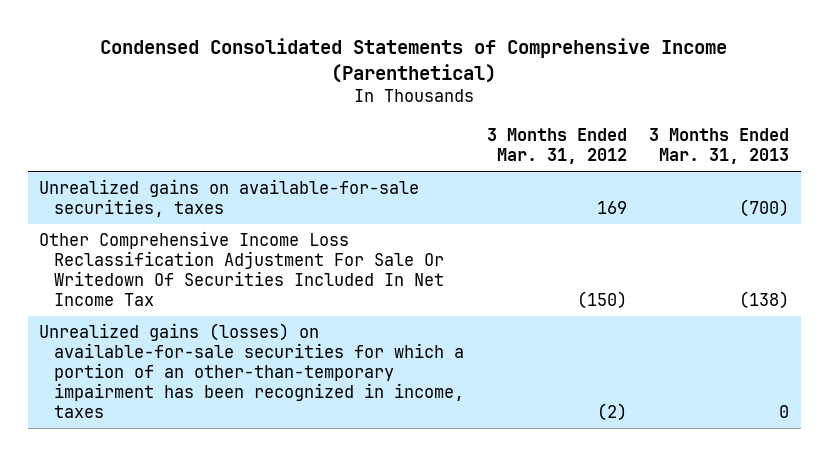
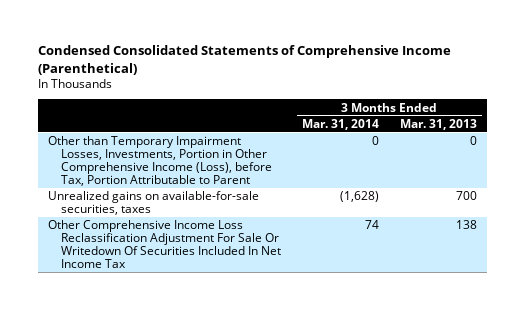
[486,128,627,164] 3 Months Ended Mar. 31, 2012 -> none
none -> [302,118,380,130] Mar. 31, 2014
[39,323,465,418] Unrealized gains (losses) on available-for-sale securities for which a portion of an other-than-temporary impairment has been recognized in income, taxes -> none
none -> [48,136,273,187] Other than Temporary Impairment Losses, Investments, Portion in Other Comprehensive Income (Loss), before Tax, Portion Attributable to Parent
[739,199,790,218] (700) -> [455,191,477,201] 700
[739,290,790,309] (138) -> [455,220,477,230] 138

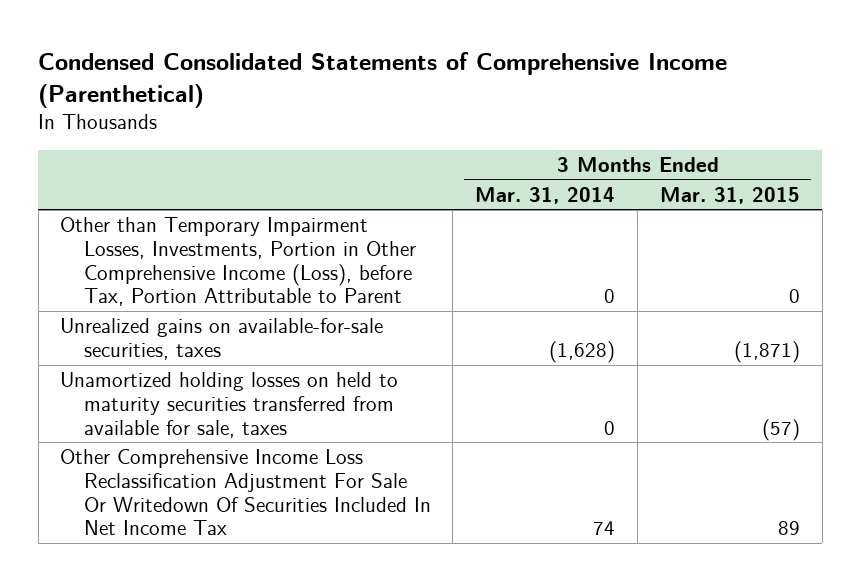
[399,118,477,130] Mar. 31, 2013 -> none
none -> [660,186,801,204] Mar. 31, 2015
none -> [60,372,399,438] Unamortized holding losses on held to maturity securities transferred from available for sale, taxes

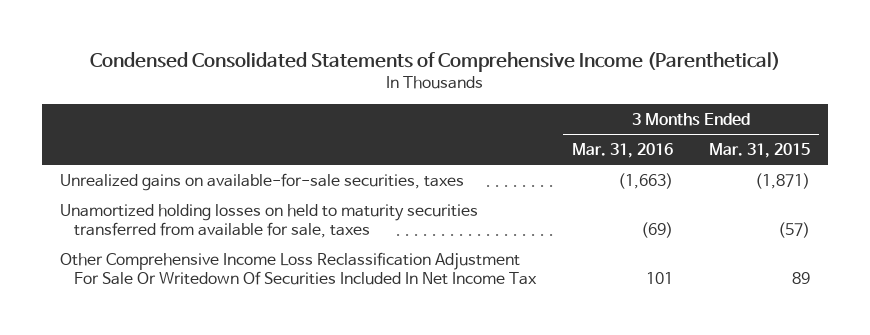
[475,186,616,204] Mar. 31, 2014 -> none
none -> [572,143,674,159] Mar. 31, 2016
[60,217,416,307] Other than Temporary Impairment Losses, Investments, Portion in Other Comprehensive Income (Loss), before Tax, Portion Attributable to Parent -> none

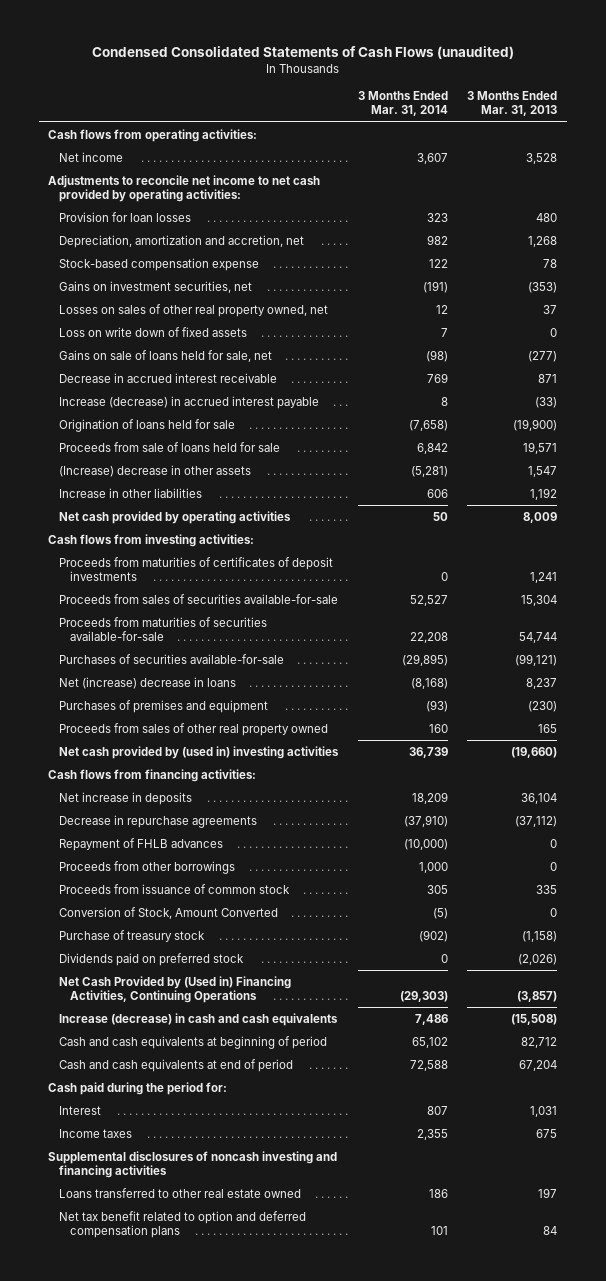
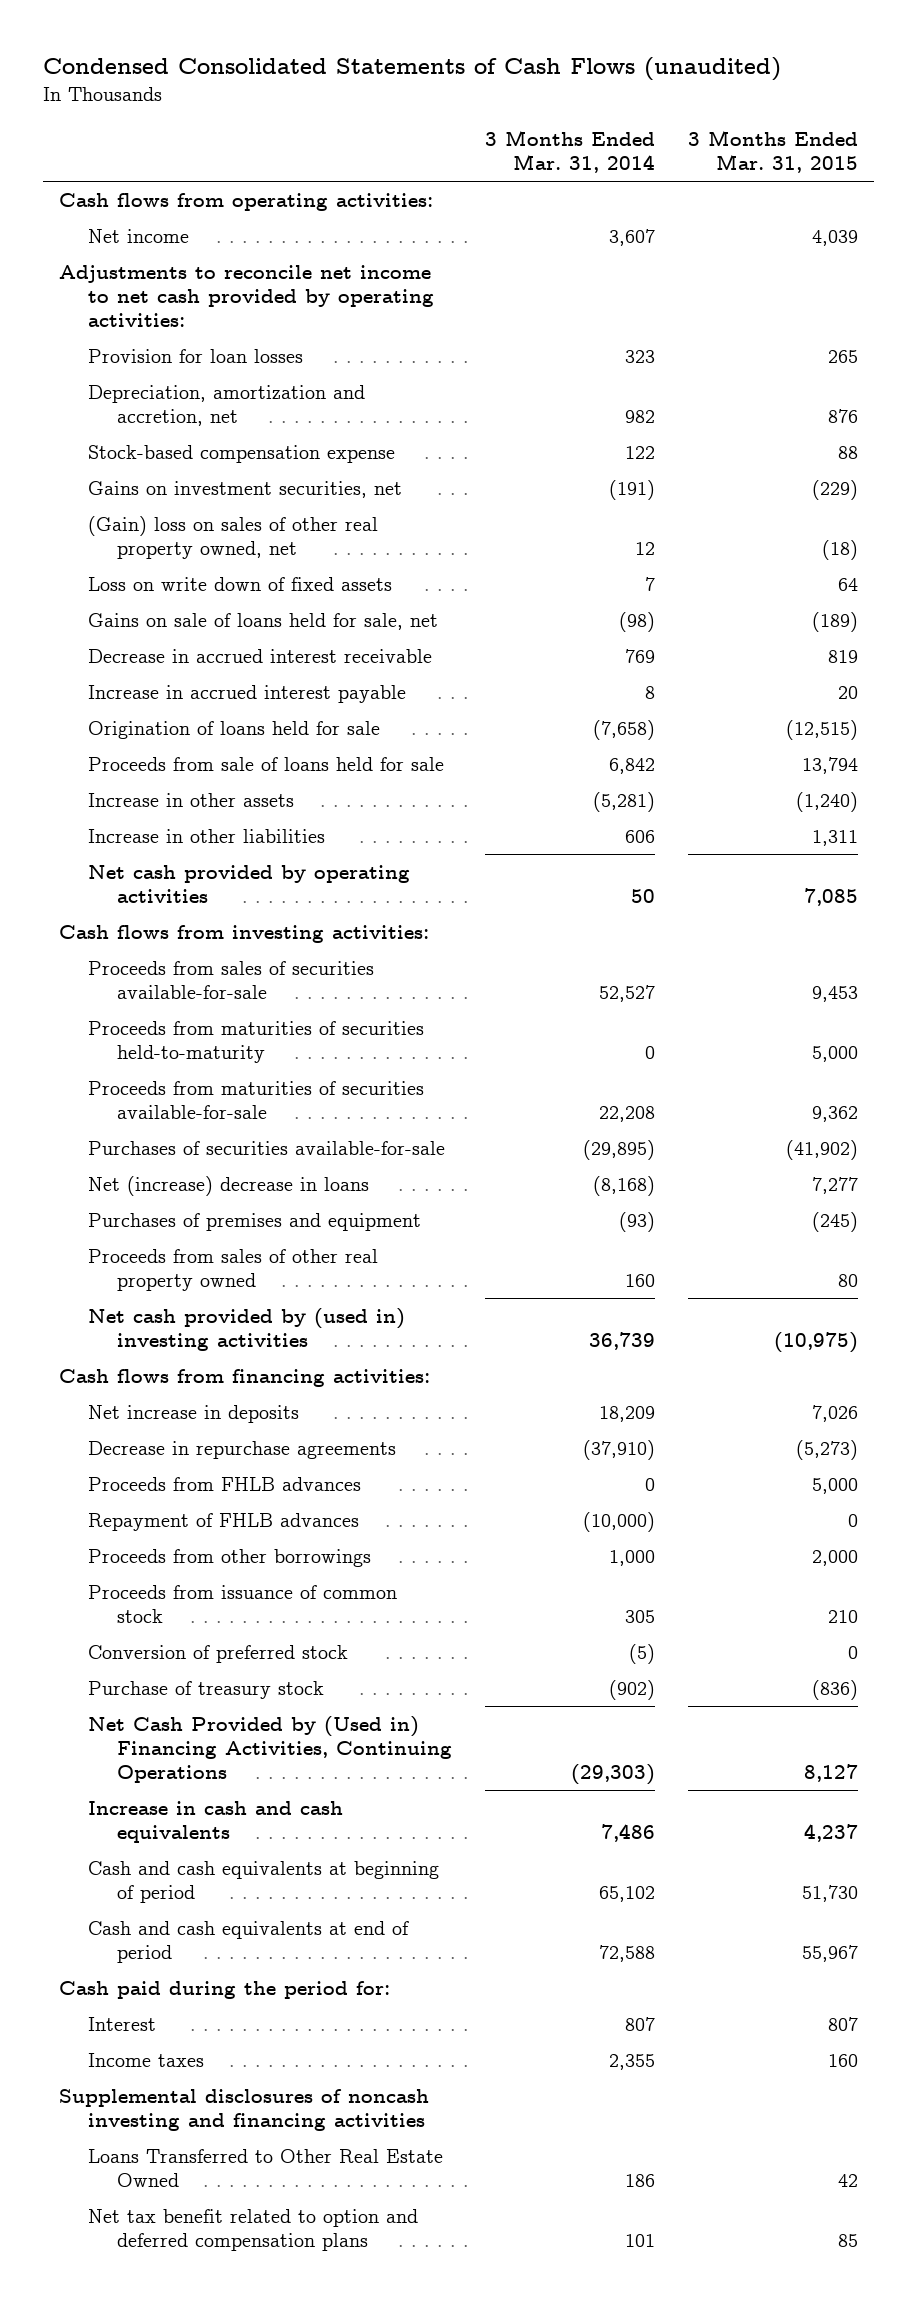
[467,91,558,117] 3 Months Ended Mar. 31, 2013 -> none
none -> [687,130,858,174] 3 Months Ended Mar. 31, 2015
[58,303,328,317] Losses on sales of other real property owned, net -> [88,516,379,560] (Gain) loss on sales of other real property owned, net
[58,395,319,409] Increase (decrease) in accrued interest payable -> [88,685,407,704] Increase in accrued interest payable
[58,464,251,477] (Increase) decrease in other assets -> [88,793,295,808] Increase in other assets
[58,556,333,582] Proceeds from maturities of certificates of deposit investments -> none
none -> [88,1021,425,1064] Proceeds from maturities of securities held-to-maturity
none -> [88,1477,362,1492] Proceeds from FHLB advances
[58,906,278,919] Conversion of Stock, Amount Converted -> [88,1645,349,1664] Conversion of preferred stock
[58,952,244,966] Dividends paid on preferred stock -> none
[58,1012,338,1026] Increase (decrease) in cash and cash equivalents -> [88,1801,344,1844] Increase in cash and cash equivalents
[58,1187,301,1198] Loans transferred to other real estate owned -> [88,2149,444,2188] Loans Transferred to Other Real Estate Owned

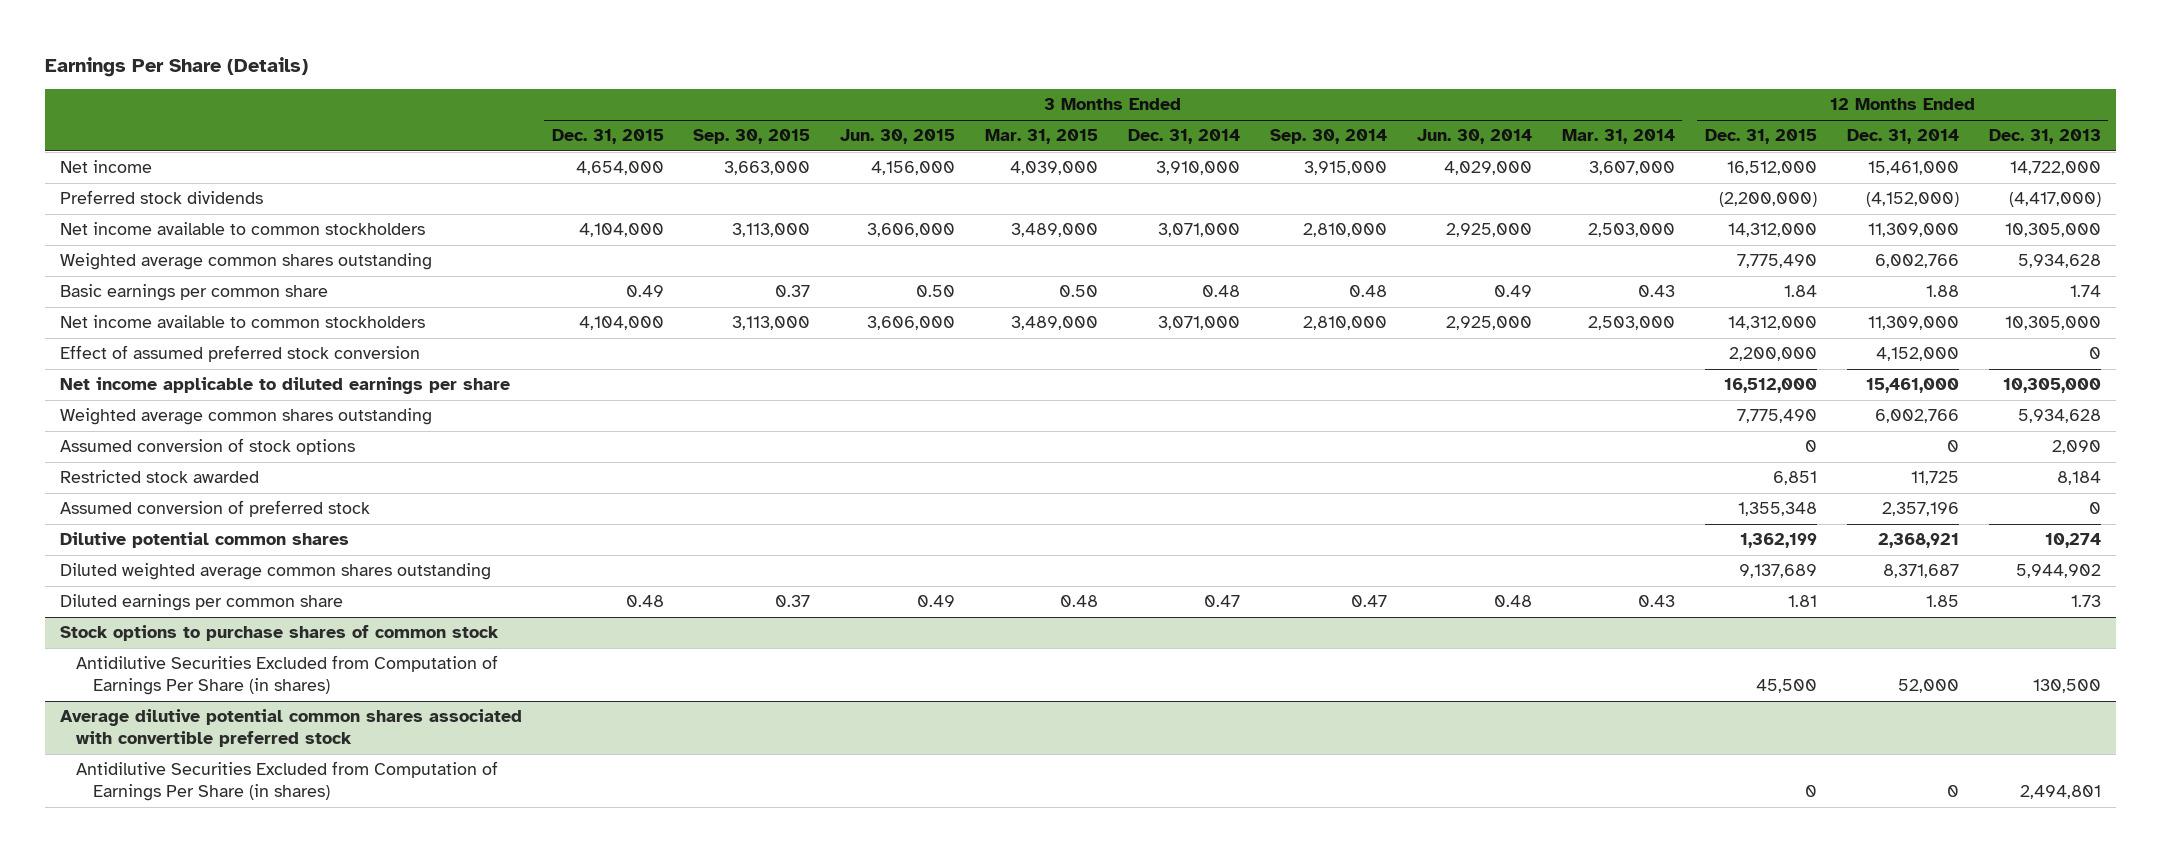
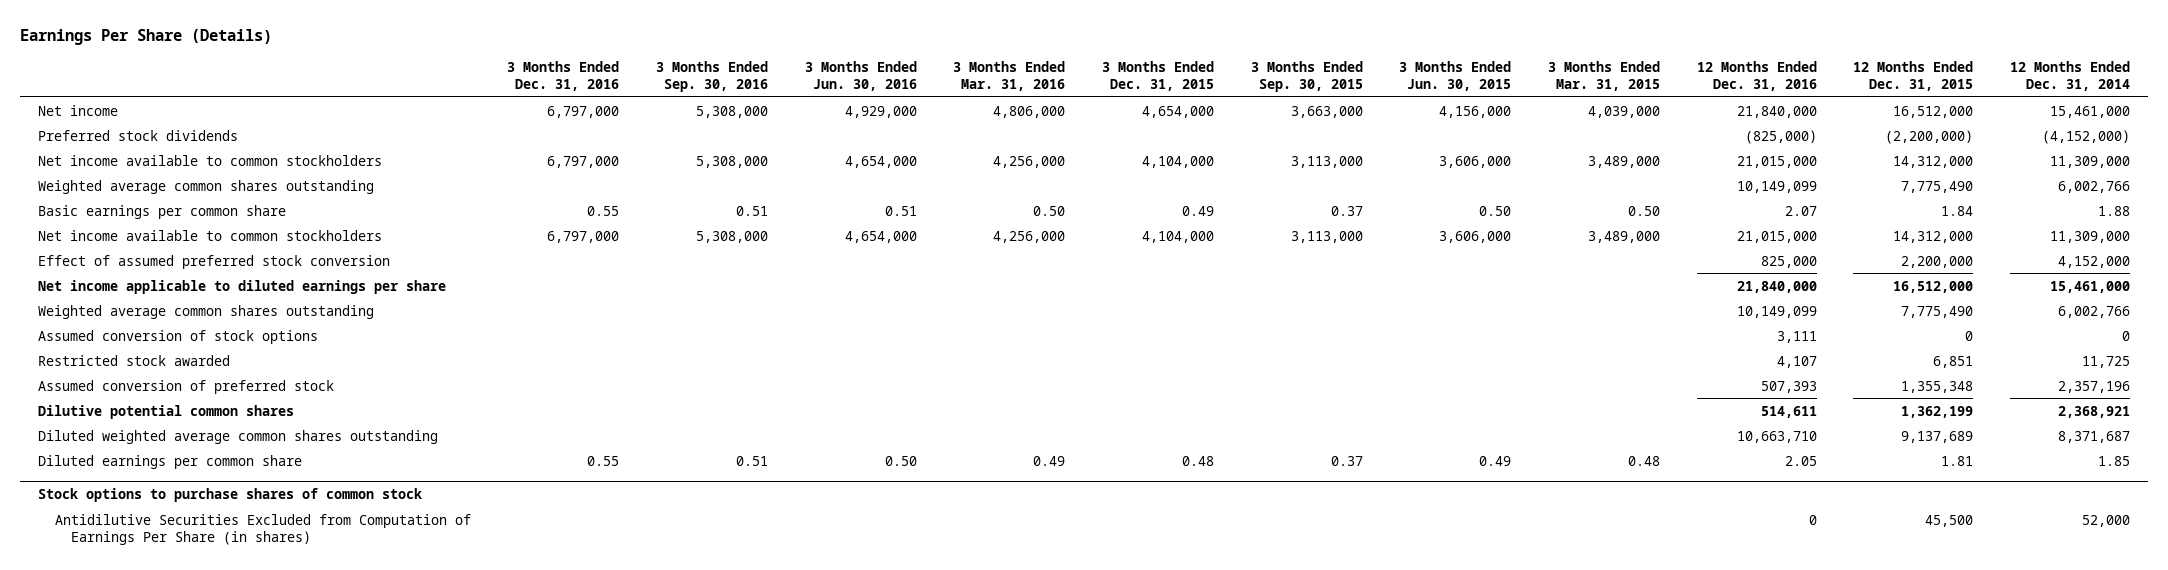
[1128,129,1241,145] Dec. 31, 2014 -> none
[1270,129,1388,145] Sep. 30, 2014 -> none
[1416,129,1532,145] Jun. 30, 2014 -> none
[1561,129,1675,145] Mar. 31, 2014 -> none
[1988,129,2101,145] Dec. 31, 2013 -> none
none -> [507,60,620,91] 3 Months Ended Dec. 31, 2016
none -> [655,60,768,92] 3 Months Ended Sep. 30, 2016
none -> [804,60,917,91] 3 Months Ended Jun. 30, 2016
none -> [953,60,1066,91] 3 Months Ended Mar. 31, 2016
none -> [1696,60,1817,91] 12 Months Ended Dec. 31, 2016
[59,709,522,748] Average dilutive potential common shares associated with convertible preferred stock -> none
[76,761,499,802] Antidilutive Securities Excluded from Computation of Earnings Per Share (in shares) -> none

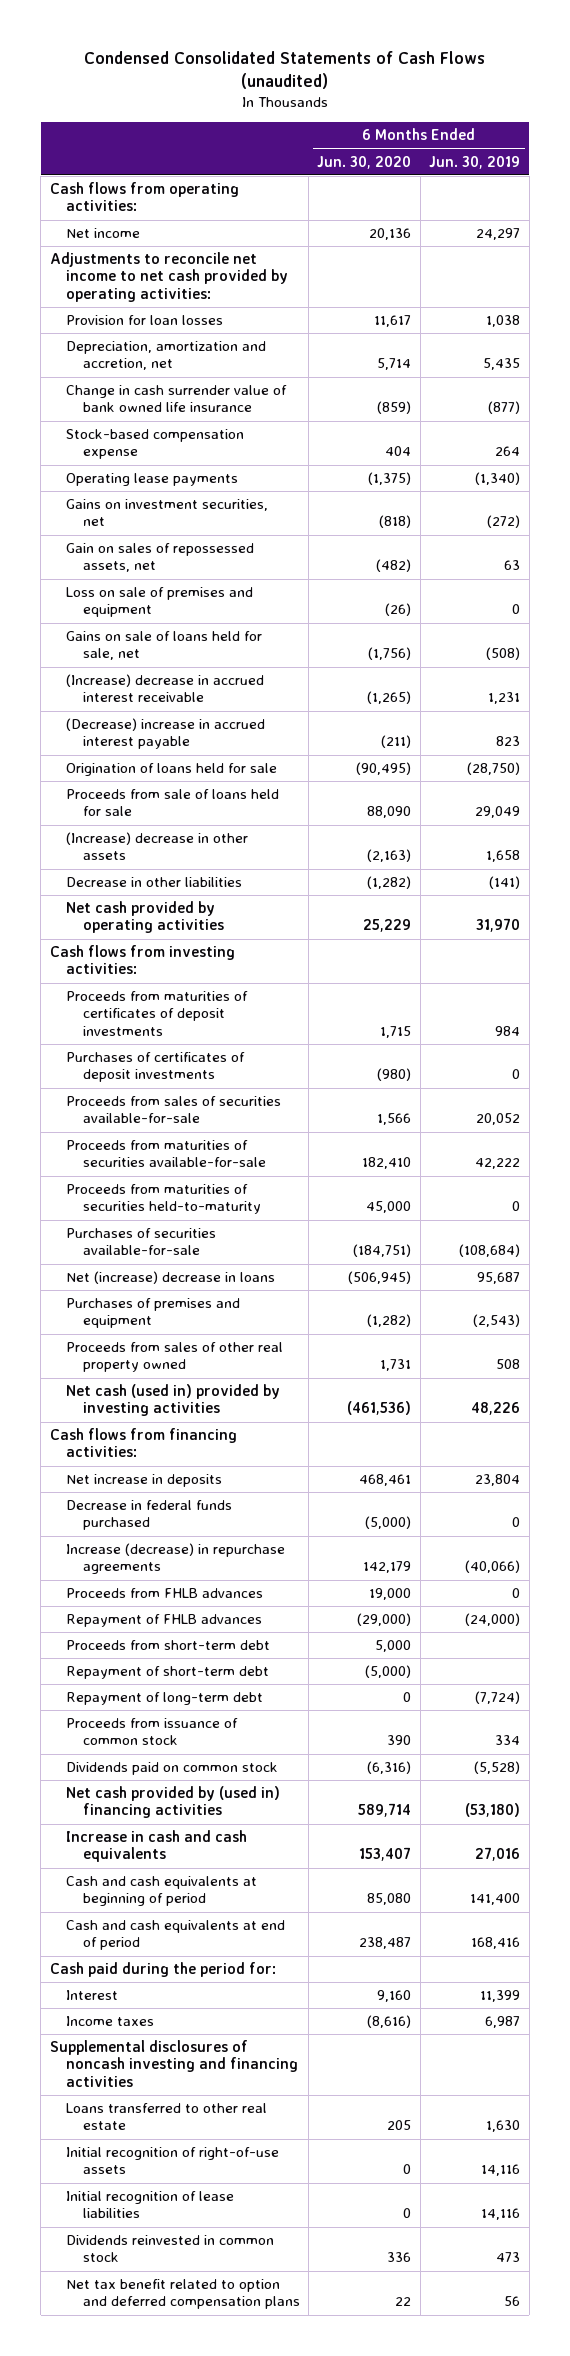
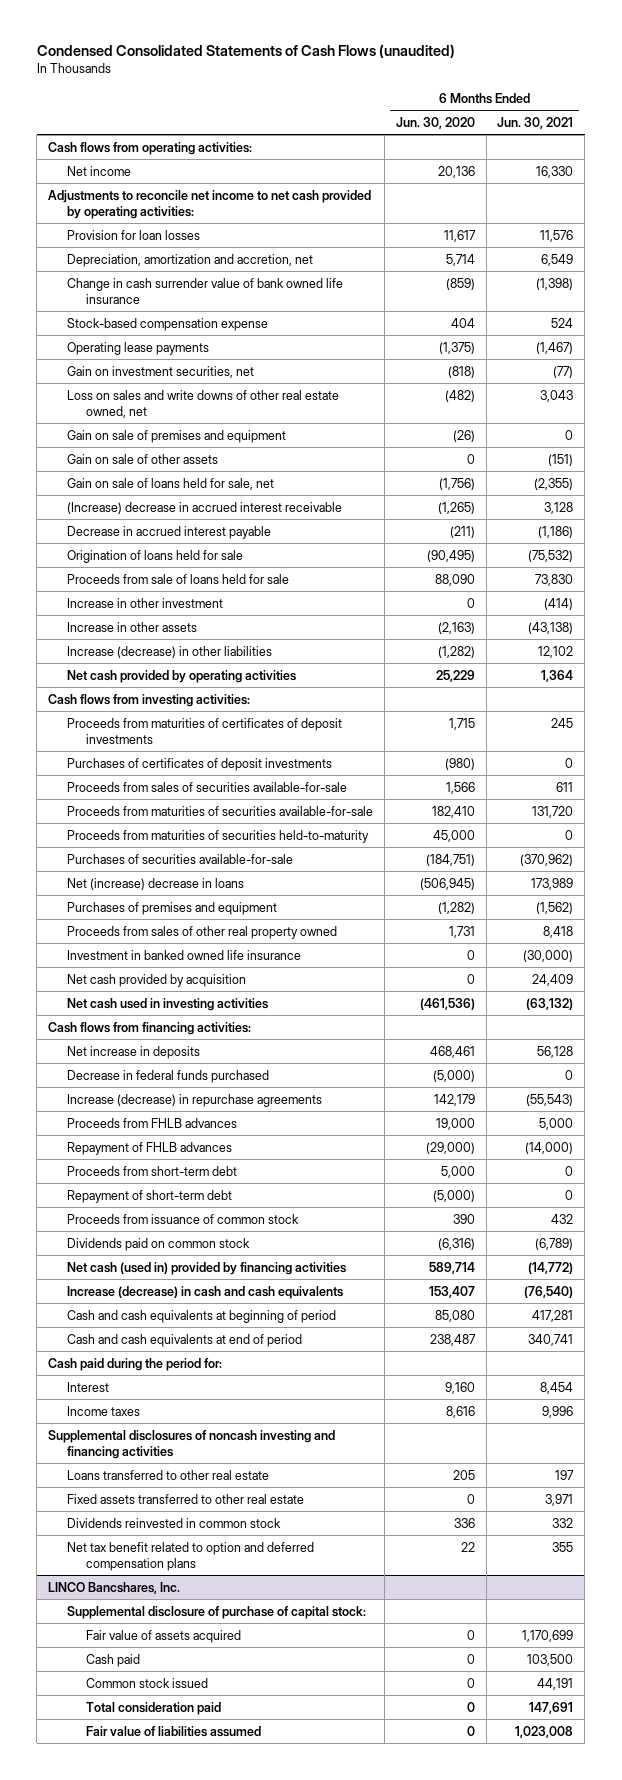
[429,155,521,169] Jun. 30, 2019 -> none
none -> [497,116,574,129] Jun. 30, 2021
[66,499,269,527] Gains on investment securities, net -> [67,365,255,378] Gain on investment securities, net
[66,543,255,573] Gain on sales of repossessed assets, net -> [67,389,340,419] Loss on sales and write downs of other real estate owned, net
[66,587,254,618] Loss on sale of premises and equipment -> [67,429,287,443] Gain on sale of premises and equipment
none -> [67,453,219,464] Gain on sale of other assets
[66,631,263,661] Gains on sale of loans held for sale, net -> [67,477,275,490] Gain on sale of loans held for sale, net
[66,718,266,750] (Decrease) increase in accrued interest payable -> [67,525,272,539] Decrease in accrued interest payable
none -> [67,597,224,608] Increase in other investment
[66,832,249,861] (Increase) decrease in other assets -> [67,621,198,632] Increase in other assets
[66,877,243,888] Decrease in other liabilities -> [67,645,273,658] Increase (decrease) in other liabilities
none -> [67,949,302,960] Investment in banked owned life insurance
none -> [67,973,247,987] Net cash provided by acquisition
[66,1384,281,1417] Net cash (used in) provided by investing activities -> [67,997,269,1011] Net cash used in investing activities
[66,1692,264,1706] Repayment of long-term debt -> none
[66,1786,281,1819] Net cash provided by (used in) financing activities -> [67,1261,347,1275] Net cash (used in) provided by financing activities
[66,1830,248,1863] Increase in cash and cash equivalents -> [67,1285,344,1299] Increase (decrease) in cash and cash equivalents
[367,2015,412,2029] (8,616) -> [445,1405,475,1418] 8,616
[66,2147,280,2175] Initial recognition of right-of-use assets -> none
[66,2191,235,2219] Initial recognition of lease liabilities -> none
none -> [67,1493,305,1504] Fixed assets transferred to other real estate
none -> [48,1581,181,1594] LINCO Bancshares, Inc.
none -> [67,1605,367,1619] Supplemental disclosure of purchase of capital stock:
none -> [86,1629,242,1643] Fair value of assets acquired
none -> [86,1653,141,1667] Cash paid
none -> [86,1677,209,1688] Common stock issued
none -> [86,1701,222,1715] Total consideration paid
none -> [86,1725,262,1737] Fair value of liabilities assumed

